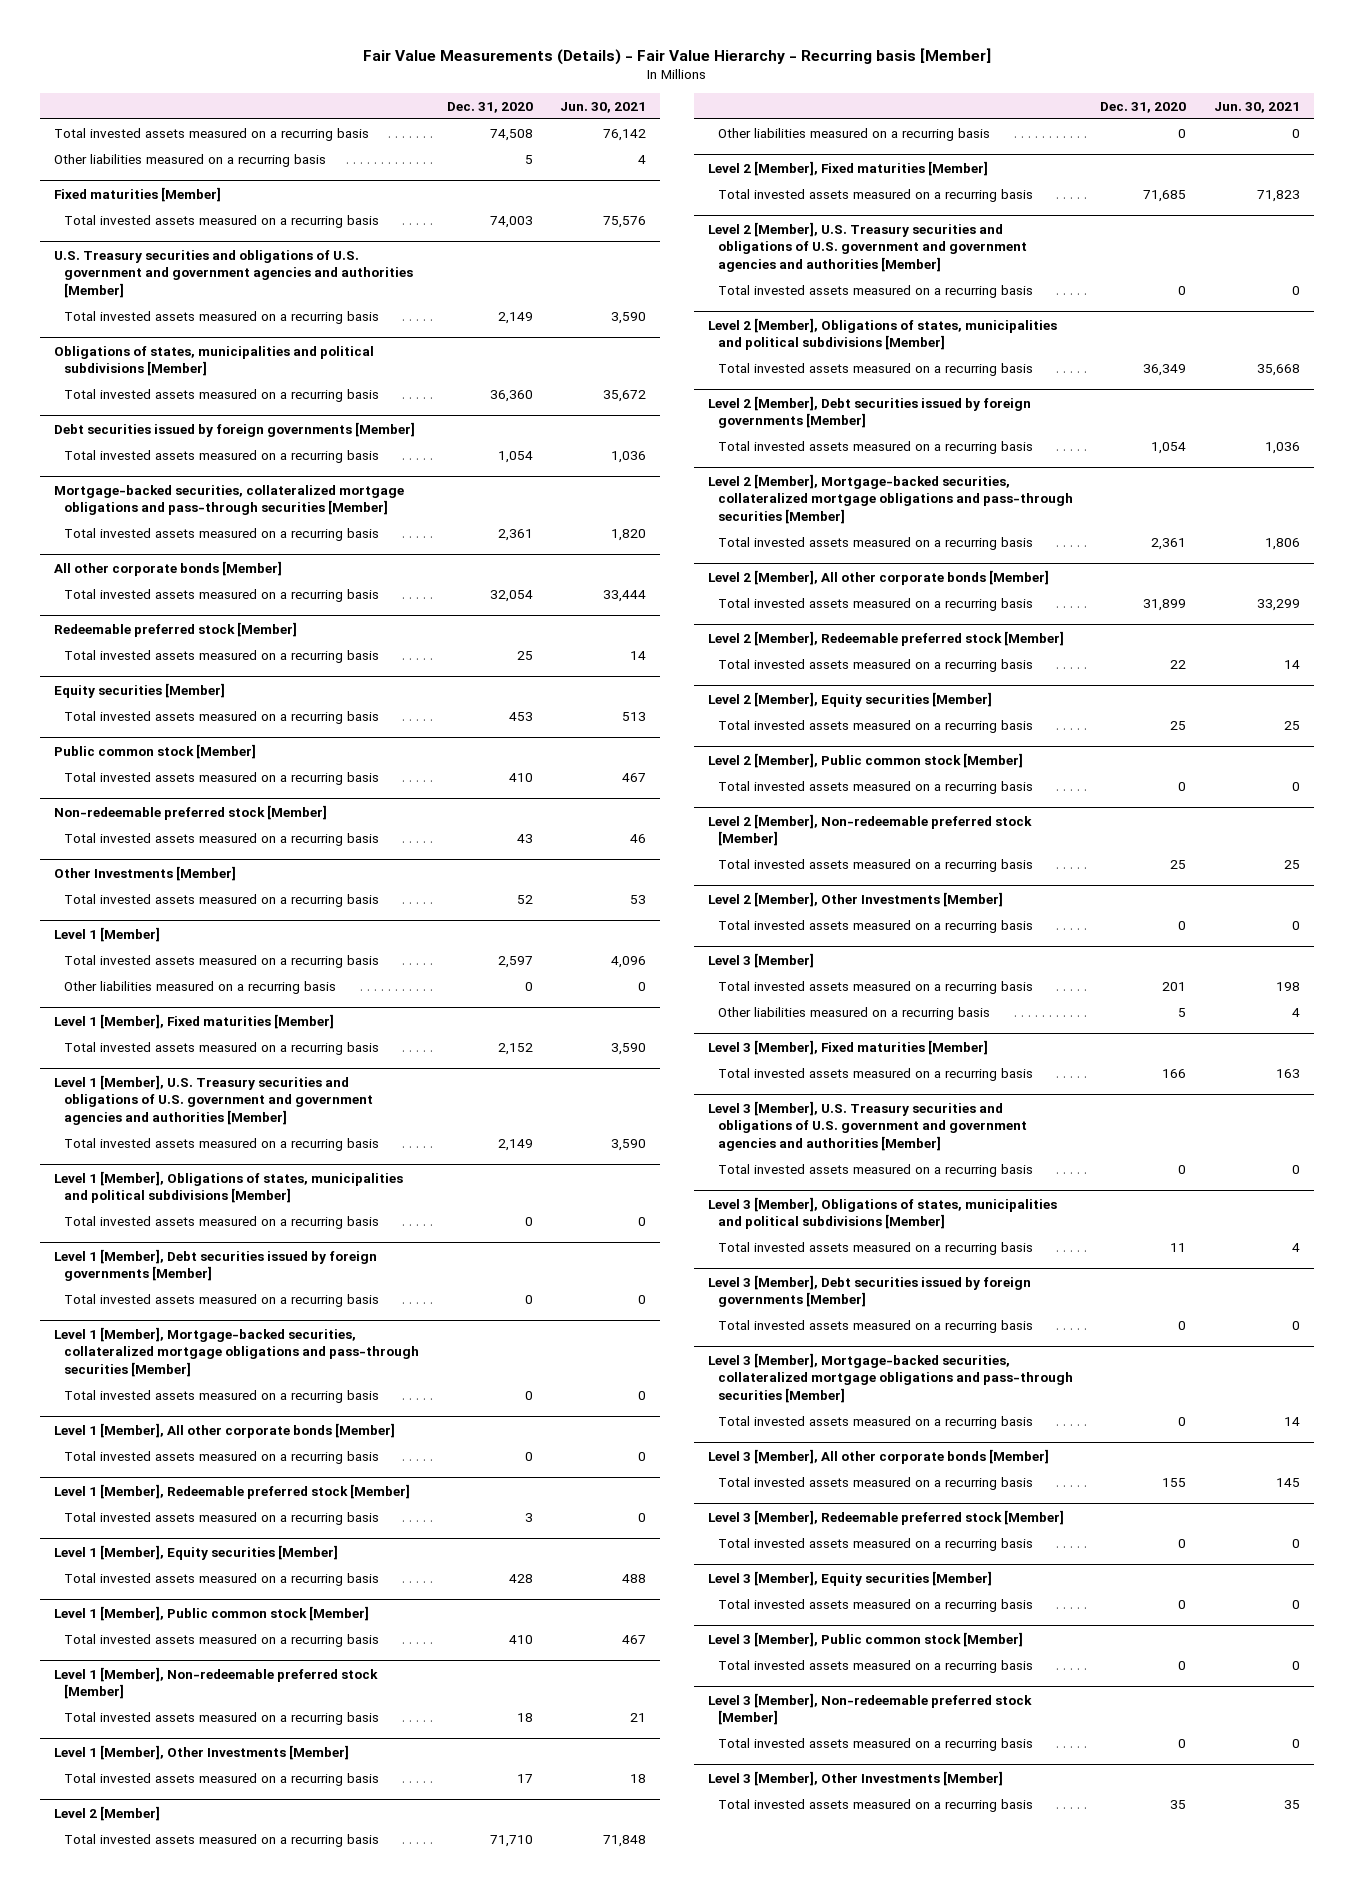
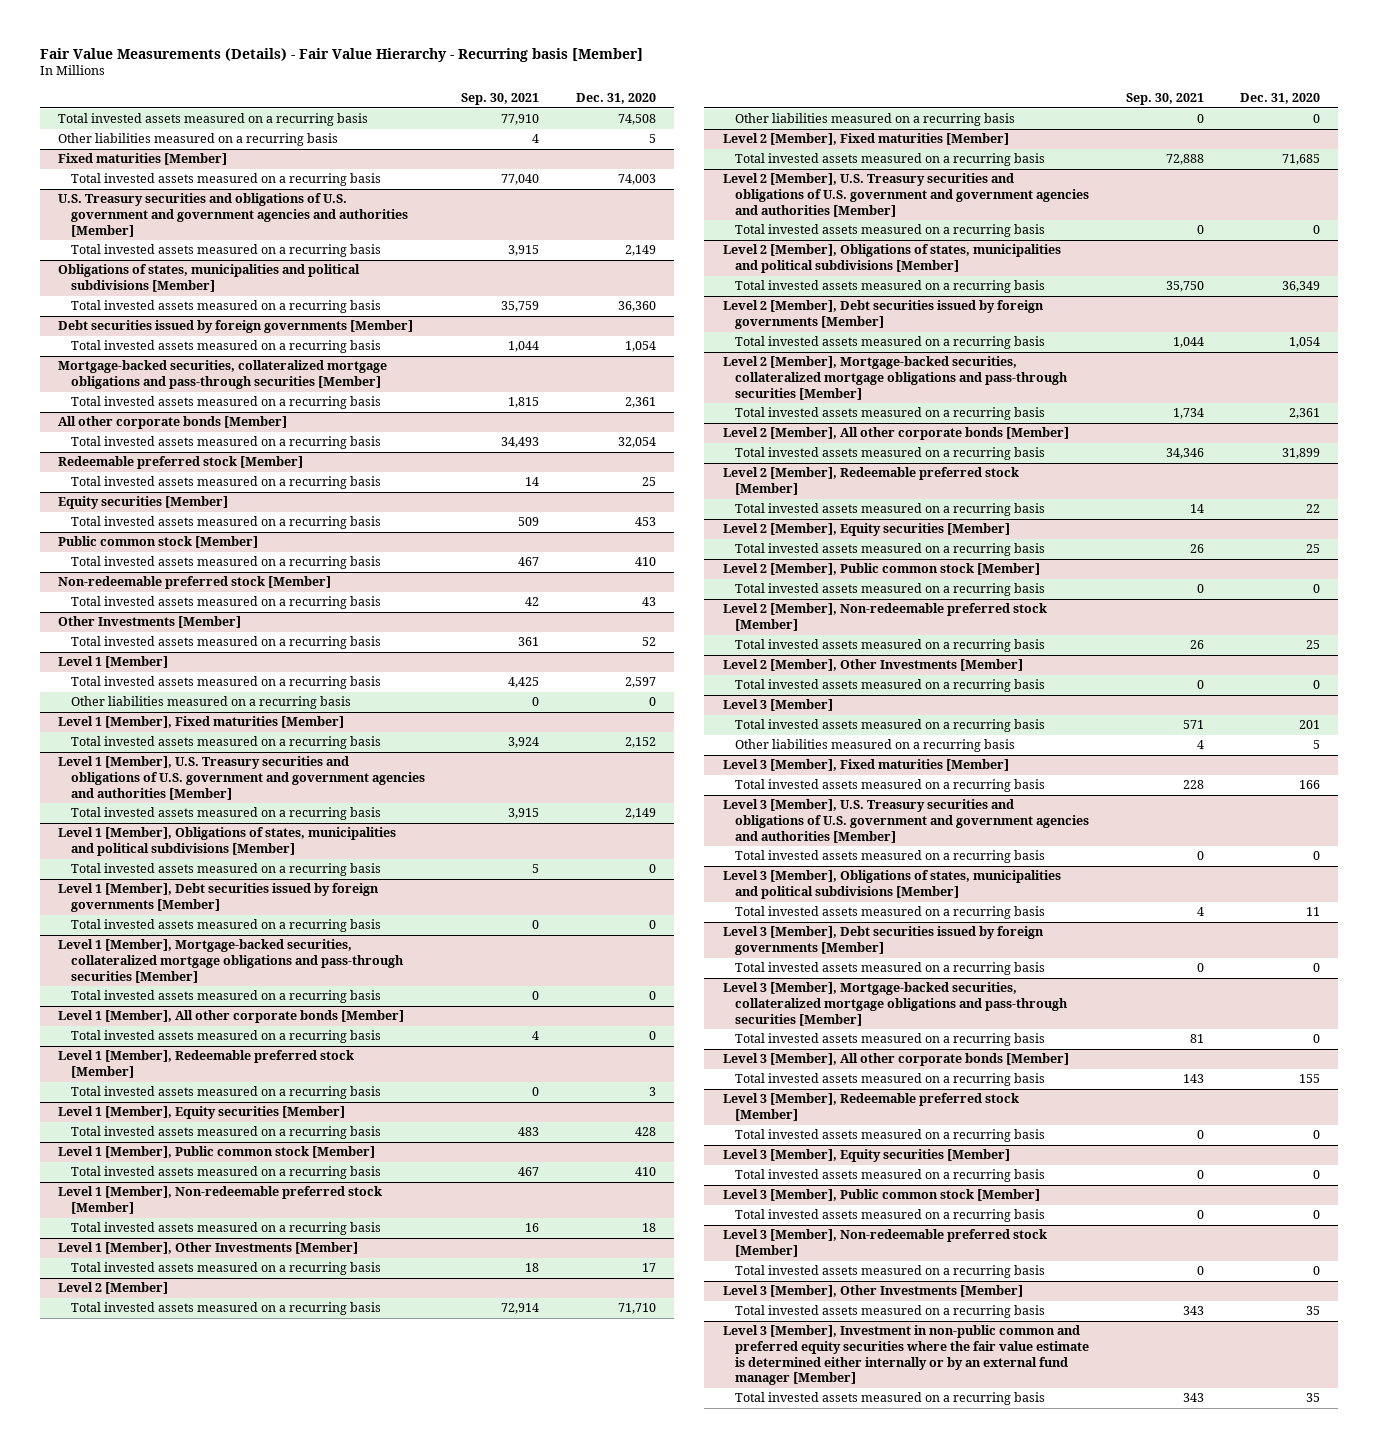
[560,101,647,113] Jun. 30, 2021 -> none
none -> [461,93,540,106] Sep. 30, 2021
none -> [722,1325,1090,1386] Level 3 [Member], Investment in non-public common and preferred equity securities where the fair value estimate is determined either internally or by an external fund manager [Member]
none -> [735,1392,1046,1406] Total invested assets measured on a recurring basis

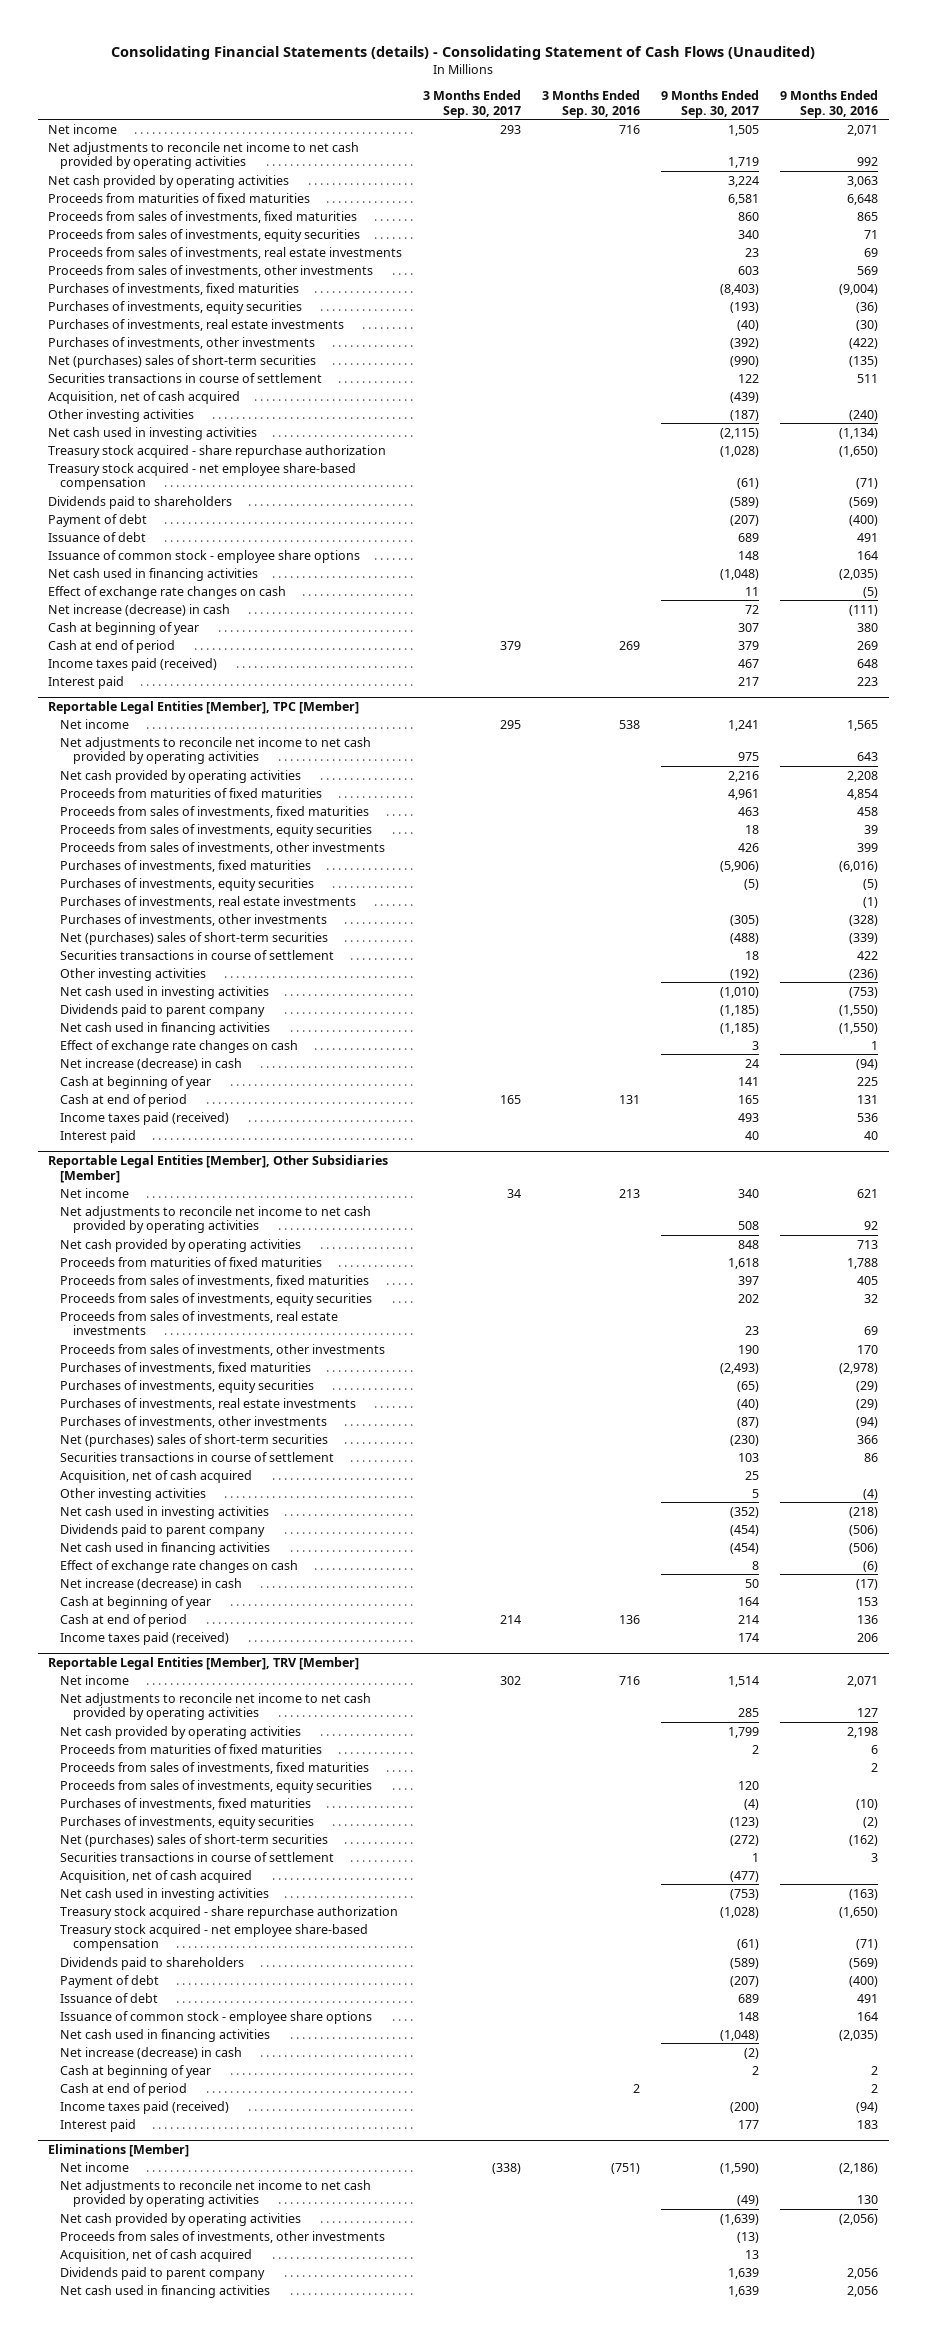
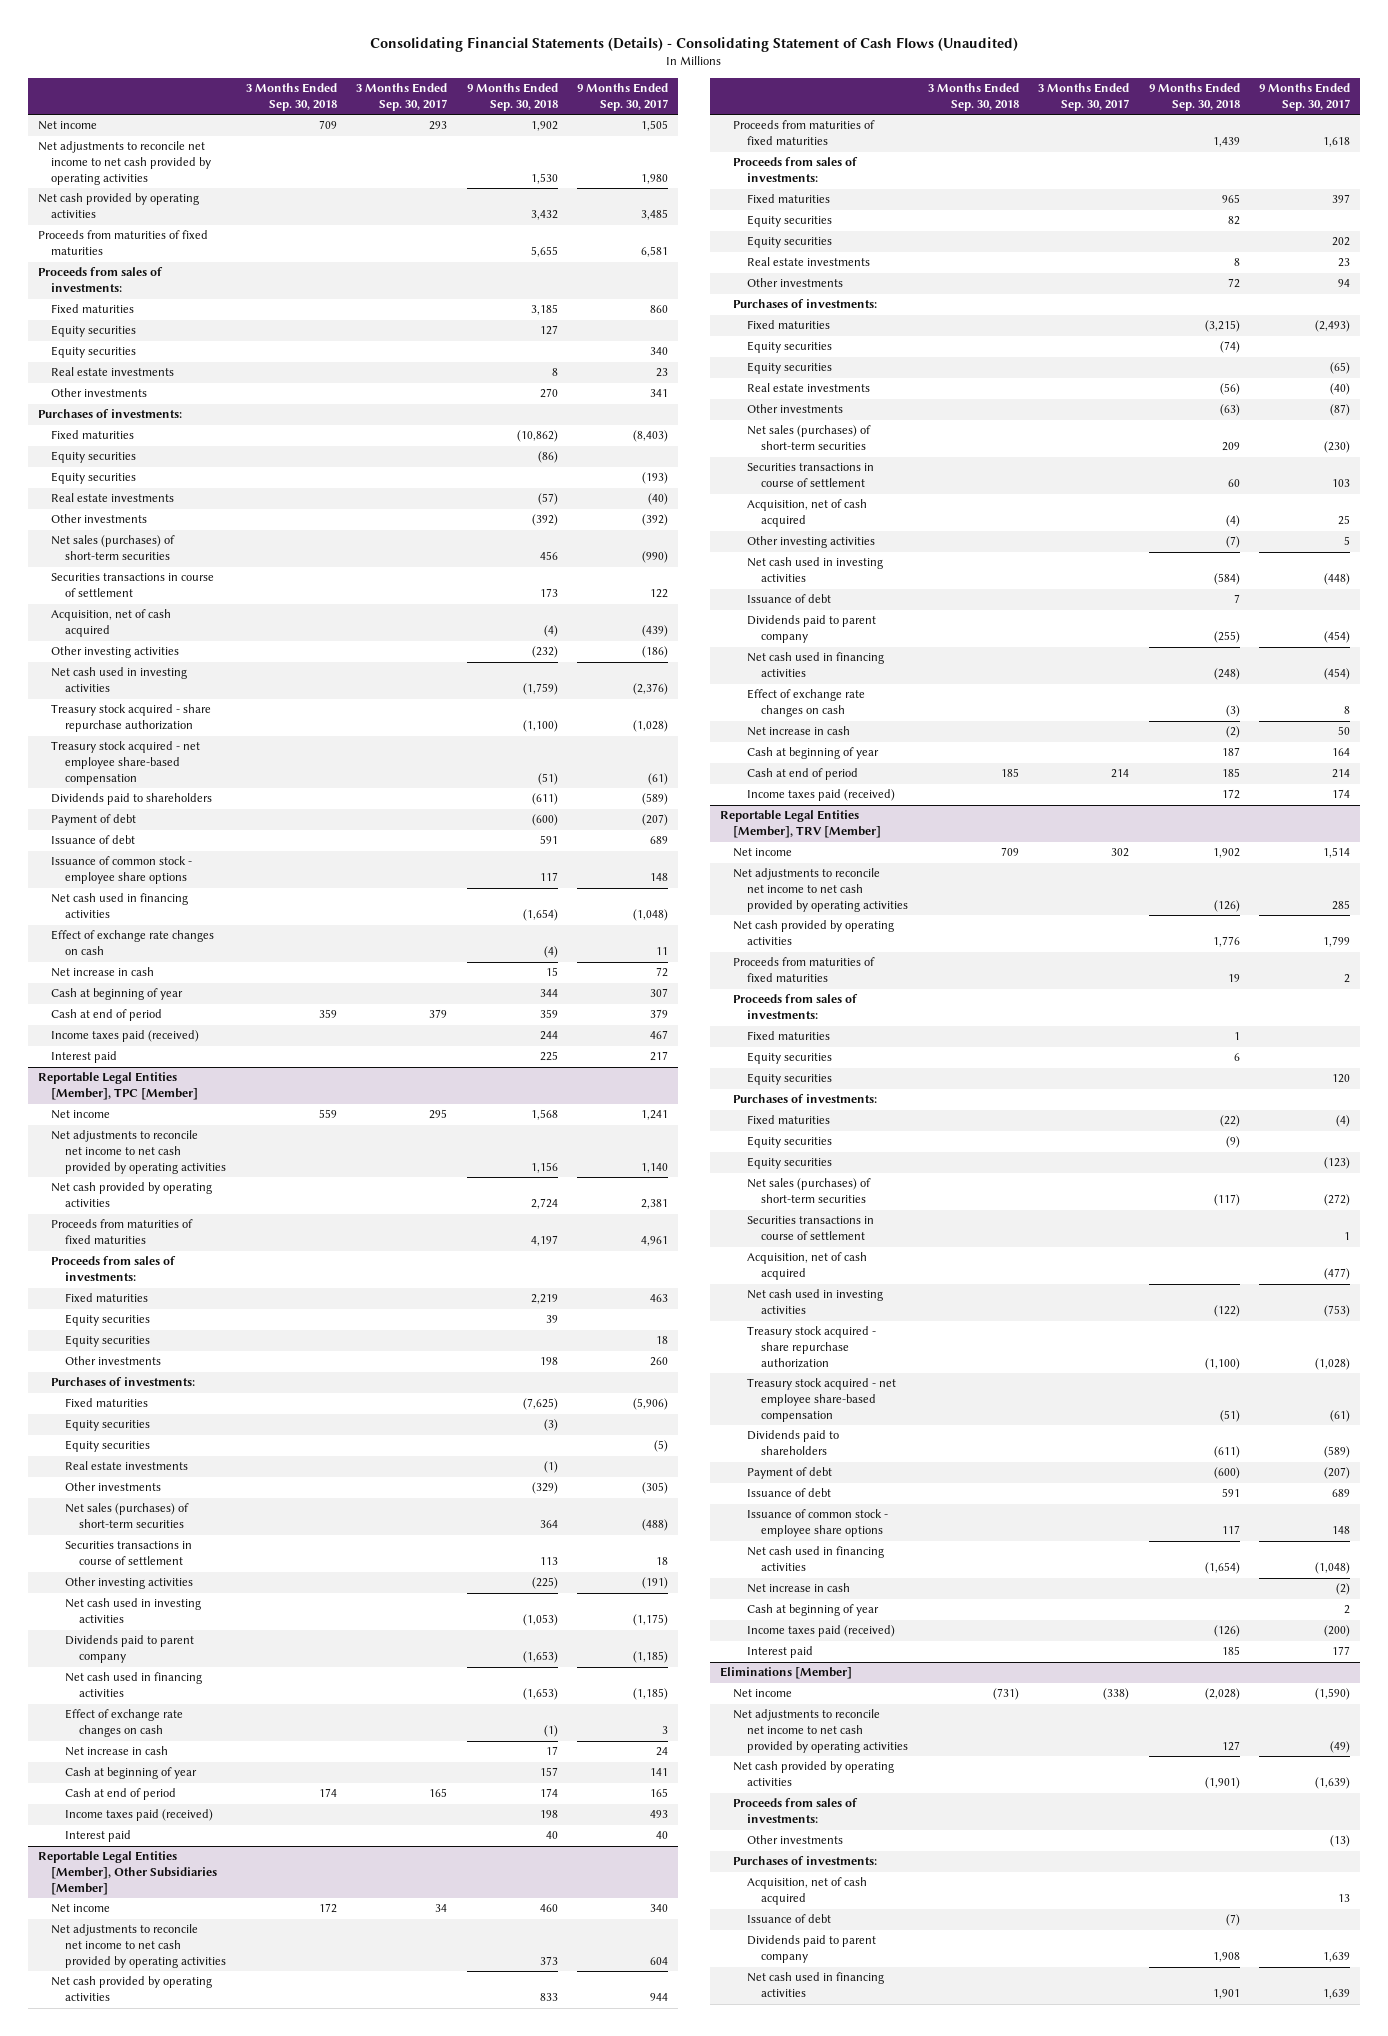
[111,46,816,61] Consolidating Financial Statements (details) - Consolidating Statement of Cash Flows (Unaudited) -> [369,36,1018,52] Consolidating Financial Statements (Details) - Consolidating Statement of Cash Flows (Unaudited)
[542,90,641,118] 3 Months Ended Sep. 30, 2016 -> none
[780,90,879,118] 9 Months Ended Sep. 30, 2016 -> none
none -> [245,82,337,111] 3 Months Ended Sep. 30, 2018
none -> [466,82,558,111] 9 Months Ended Sep. 30, 2018
[728,157,760,169] 1,719 -> [641,174,669,185] 1,980
[728,175,760,187] 3,224 -> [641,209,669,221] 3,485
none -> [37,267,163,293] Proceeds from sales of investments:
[48,210,358,223] Proceeds from sales of investments, fixed maturities -> [51,304,135,314] Fixed maturities
none -> [51,325,137,338] Equity securities
[48,228,361,242] Proceeds from sales of investments, equity securities -> [51,346,137,359] Equity securities
[48,246,403,259] Proceeds from sales of investments, real estate investments -> [51,367,175,377] Real estate investments
[48,264,374,277] Proceeds from sales of investments, other investments -> [51,388,148,398] Other investments
[738,265,760,275] 603 -> [650,389,669,398] 341
none -> [37,409,182,419] Purchases of investments:
[48,282,300,295] Purchases of investments, fixed maturities -> [51,430,135,440] Fixed maturities
none -> [51,451,137,464] Equity securities
[48,300,303,314] Purchases of investments, equity securities -> [51,472,137,485] Equity securities
[48,318,345,331] Purchases of investments, real estate investments -> [51,493,175,503] Real estate investments
[48,336,316,349] Purchases of investments, other investments -> [51,514,148,524] Other investments
[48,354,317,368] Net (purchases) sales of short-term securities -> [51,535,176,561] Net sales (purchases) of short-term securities
[730,409,760,421] (187) -> [642,646,669,659] (186)
[720,427,760,439] (2,115) -> [633,683,669,696] (2,376)
[48,603,231,616] Net increase (decrease) in cash -> [51,967,155,978] Net increase in cash
[738,752,760,762] 975 -> [641,1163,669,1174] 1,140
[728,770,760,782] 2,216 -> [641,1199,669,1210] 2,381
none -> [51,1256,177,1282] Proceeds from sales of investments:
[60,805,370,818] Proceeds from sales of investments, fixed maturities -> [65,1293,149,1303] Fixed maturities
none -> [65,1314,151,1327] Equity securities
[60,823,373,837] Proceeds from sales of investments, equity securities -> [65,1335,151,1348] Equity securities
[60,841,386,854] Proceeds from sales of investments, other investments -> [65,1356,162,1366] Other investments
[738,842,760,852] 426 -> [650,1357,669,1367] 260
none -> [51,1377,196,1387] Purchases of investments:
[60,859,312,872] Purchases of investments, fixed maturities -> [65,1398,149,1408] Fixed maturities
none -> [65,1419,151,1432] Equity securities
[60,877,315,891] Purchases of investments, equity securities -> [65,1440,151,1453] Equity securities
[60,895,357,908] Purchases of investments, real estate investments -> [65,1461,189,1471] Real estate investments
[60,913,328,926] Purchases of investments, other investments -> [65,1482,162,1492] Other investments
[60,931,329,945] Net (purchases) sales of short-term securities -> [65,1503,190,1529] Net sales (purchases) of short-term securities
[730,968,760,980] (192) -> [642,1577,669,1590] (191)
[720,986,760,998] (1,010) -> [633,1614,669,1627] (1,175)
[60,1057,243,1070] Net increase (decrease) in cash -> [65,1746,169,1757] Net increase in cash
[738,1221,760,1231] 508 -> [650,1957,669,1966] 604
[738,1239,760,1249] 848 -> [650,1993,669,2002] 944
none -> [733,157,859,183] Proceeds from sales of investments:
[60,1274,370,1287] Proceeds from sales of investments, fixed maturities -> [747,194,831,204] Fixed maturities
none -> [747,215,833,228] Equity securities
[60,1292,373,1306] Proceeds from sales of investments, equity securities -> [747,236,833,249] Equity securities
[60,1310,339,1336] Proceeds from sales of investments, real estate investments -> [747,257,871,267] Real estate investments
[60,1343,386,1356] Proceeds from sales of investments, other investments -> [747,278,844,288] Other investments
[738,1344,760,1354] 190 -> [1338,279,1351,288] 94
none -> [733,299,878,309] Purchases of investments:
[60,1361,312,1374] Purchases of investments, fixed maturities -> [747,320,831,330] Fixed maturities
none -> [747,341,833,354] Equity securities
[60,1379,315,1393] Purchases of investments, equity securities -> [747,362,833,375] Equity securities
[60,1397,357,1410] Purchases of investments, real estate investments -> [747,383,871,393] Real estate investments
[60,1415,328,1428] Purchases of investments, other investments -> [747,404,844,414] Other investments
[60,1433,329,1447] Net (purchases) sales of short-term securities -> [747,425,872,451] Net sales (purchases) of short-term securities
[730,1506,760,1518] (352) -> [1324,573,1351,586] (448)
none -> [747,594,832,604] Issuance of debt
[60,1577,243,1590] Net increase (decrease) in cash -> [747,726,851,737] Net increase in cash
none -> [733,994,859,1020] Proceeds from sales of investments:
[60,1761,370,1774] Proceeds from sales of investments, fixed maturities -> [747,1031,831,1041] Fixed maturities
none -> [747,1052,833,1065] Equity securities
[60,1779,373,1793] Proceeds from sales of investments, equity securities -> [747,1073,833,1086] Equity securities
none -> [733,1094,878,1104] Purchases of investments:
[60,1797,312,1810] Purchases of investments, fixed maturities -> [747,1115,831,1125] Fixed maturities
none -> [747,1136,833,1149] Equity securities
[60,1815,315,1829] Purchases of investments, equity securities -> [747,1157,833,1170] Equity securities
[60,1833,329,1847] Net (purchases) sales of short-term securities -> [747,1178,872,1204] Net sales (purchases) of short-term securities
[60,2046,243,2059] Net increase (decrease) in cash -> [747,1583,851,1594] Net increase in cash
[60,2082,188,2096] Cash at end of period -> none
none -> [733,1798,859,1824] Proceeds from sales of investments:
[60,2230,386,2243] Proceeds from sales of investments, other investments -> [747,1835,844,1845] Other investments
none -> [733,1856,878,1866] Purchases of investments:
none -> [747,1914,832,1924] Issuance of debt

